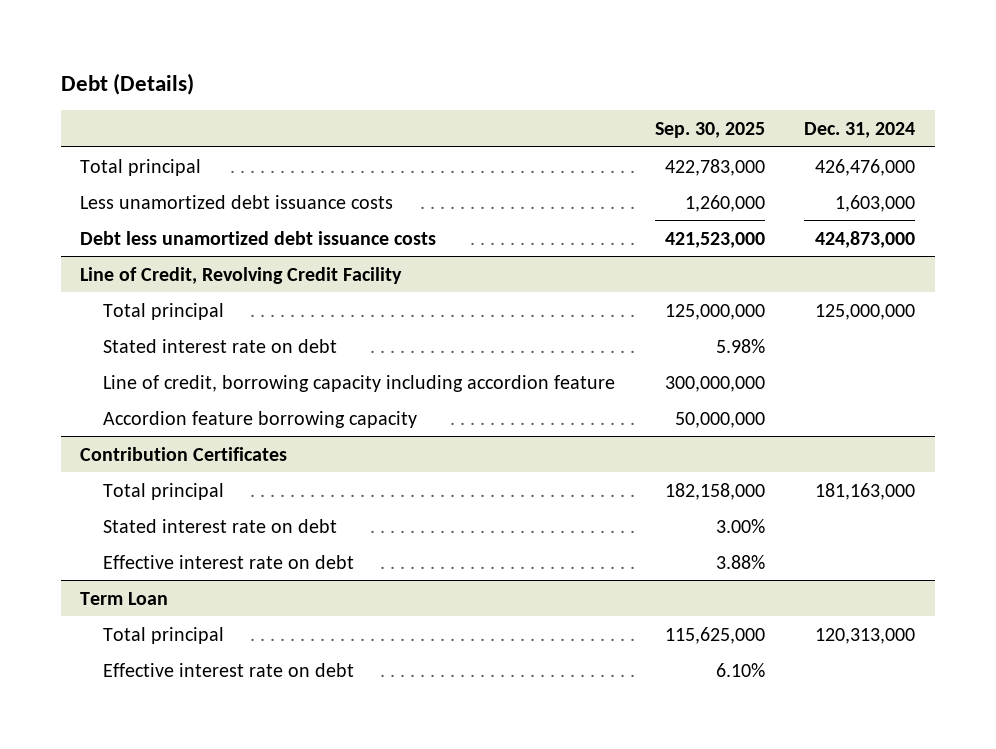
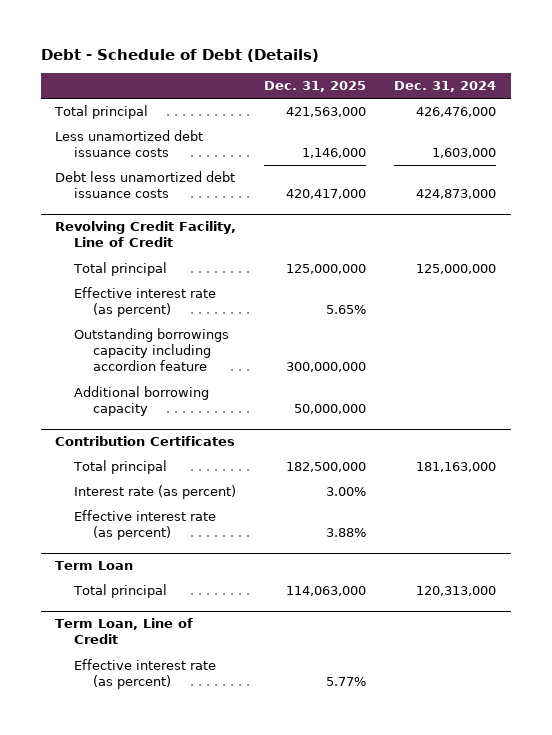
[60,72,194,95] Debt (Details) -> [41,49,320,63] Debt - Schedule of Debt (Details)
[654,121,765,138] Sep. 30, 2025 -> none
none -> [264,81,367,93] Dec. 31, 2025
[80,266,403,284] Line of Credit, Revolving Credit Facility -> [55,221,237,248] Revolving Credit Facility, Line of Credit
[103,338,338,353] Stated interest rate on debt -> none
none -> [73,287,216,318] Effective interest rate (as percent)
[103,374,616,392] Line of credit, borrowing capacity including accordion feature -> [73,328,229,372] Outstanding borrowings capacity including accordion feature
[103,410,418,428] Accordion feature borrowing capacity -> [73,386,209,417] Additional borrowing capacity
[103,518,338,533] Stated interest rate on debt -> [73,485,236,500] Interest rate (as percent)
[103,554,355,569] Effective interest rate on debt -> [73,510,216,541] Effective interest rate (as percent)
[103,662,355,677] Effective interest rate on debt -> none
none -> [55,618,194,645] Term Loan, Line of Credit
none -> [73,659,216,690] Effective interest rate (as percent)

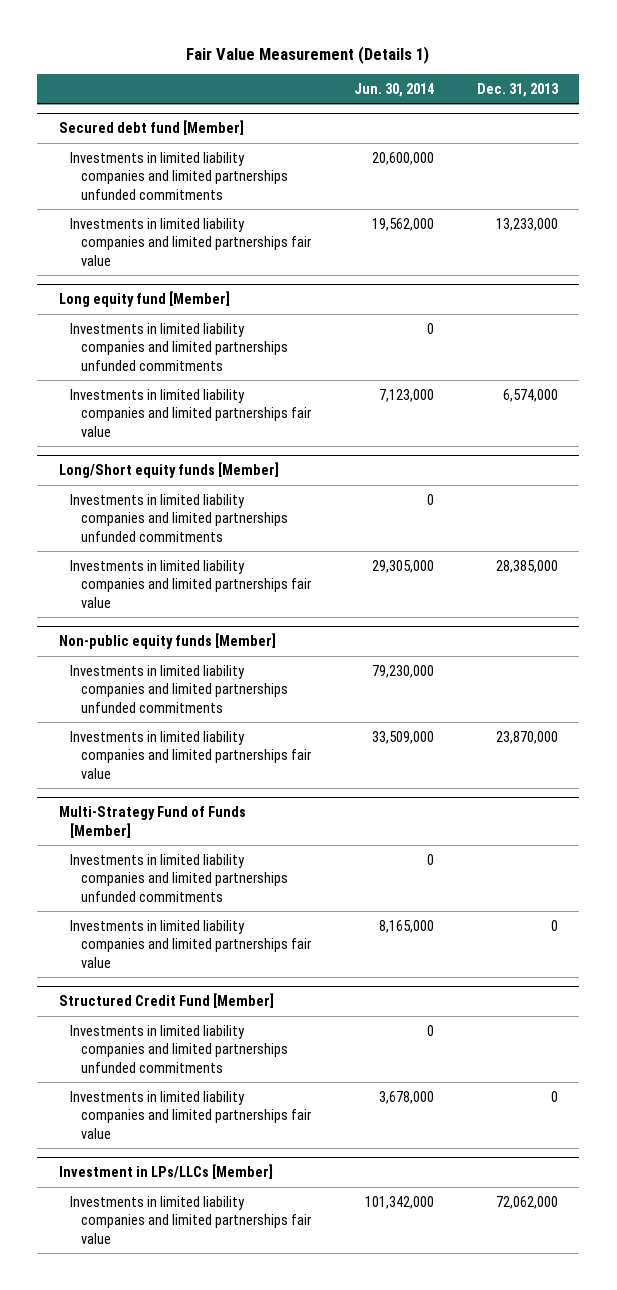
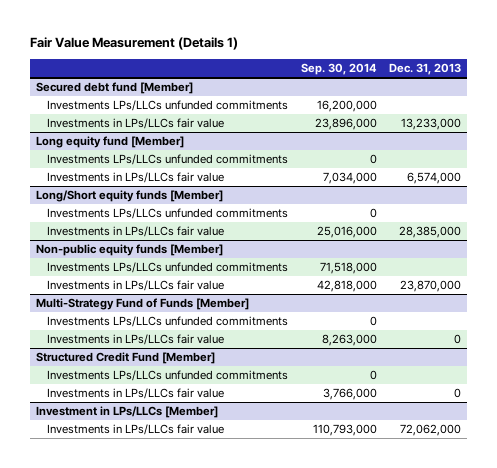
[353,82,434,97] Jun. 30, 2014 -> none
none -> [300,63,377,76] Sep. 30, 2014
[69,151,288,200] Investments in limited liability companies and limited partnerships unfunded commitments -> [46,100,288,112] Investments LPs/LLCs unfunded commitments
[69,217,311,266] Investments in limited liability companies and limited partnerships fair value -> [46,118,224,130] Investments in LPs/LLCs fair value
[69,322,288,371] Investments in limited liability companies and limited partnerships unfunded commitments -> [46,154,288,166] Investments LPs/LLCs unfunded commitments
[69,388,311,437] Investments in limited liability companies and limited partnerships fair value -> [46,172,224,184] Investments in LPs/LLCs fair value
[69,493,288,542] Investments in limited liability companies and limited partnerships unfunded commitments -> [46,208,288,220] Investments LPs/LLCs unfunded commitments
[69,559,311,608] Investments in limited liability companies and limited partnerships fair value -> [46,226,224,238] Investments in LPs/LLCs fair value
[69,664,288,713] Investments in limited liability companies and limited partnerships unfunded commitments -> [46,262,288,274] Investments LPs/LLCs unfunded commitments
[69,730,311,779] Investments in limited liability companies and limited partnerships fair value -> [46,280,224,292] Investments in LPs/LLCs fair value
[69,853,288,902] Investments in limited liability companies and limited partnerships unfunded commitments -> [46,316,288,328] Investments LPs/LLCs unfunded commitments
[69,919,311,968] Investments in limited liability companies and limited partnerships fair value -> [46,334,224,346] Investments in LPs/LLCs fair value
[69,1024,288,1073] Investments in limited liability companies and limited partnerships unfunded commitments -> [46,370,288,382] Investments LPs/LLCs unfunded commitments
[69,1090,311,1139] Investments in limited liability companies and limited partnerships fair value -> [46,388,224,400] Investments in LPs/LLCs fair value
[69,1195,311,1244] Investments in limited liability companies and limited partnerships fair value -> [46,424,224,436] Investments in LPs/LLCs fair value

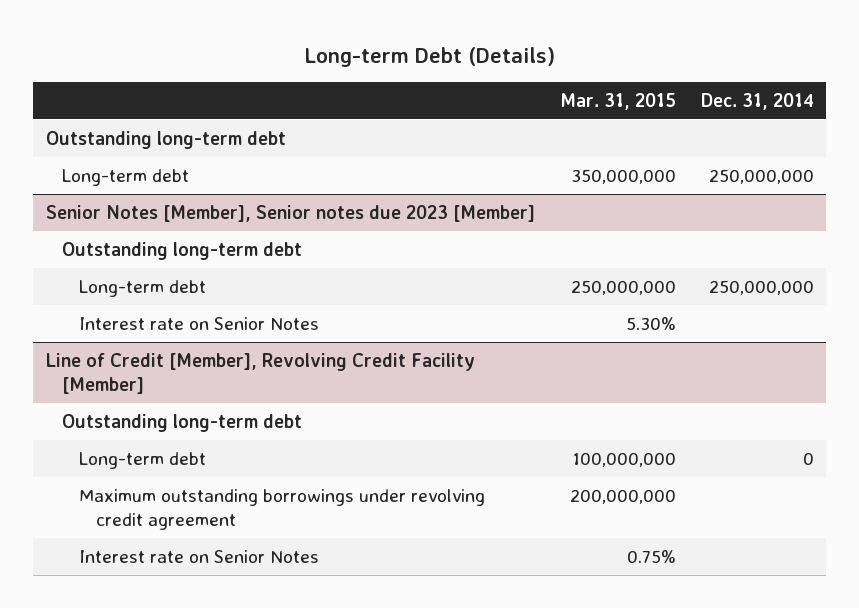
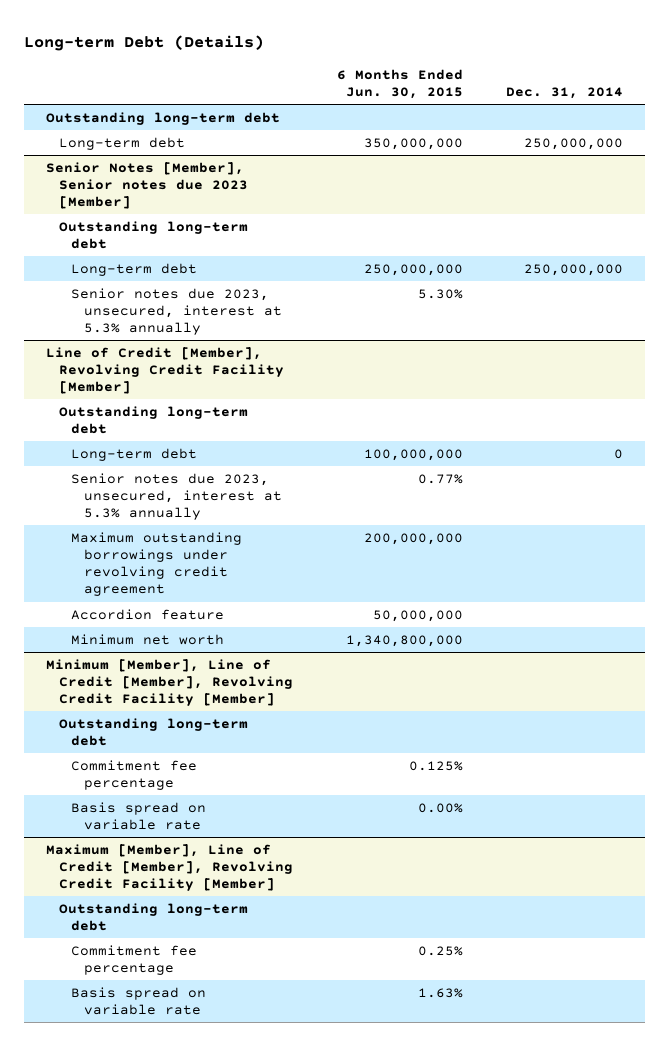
[559,92,676,110] Mar. 31, 2015 -> none
none -> [336,68,463,100] 6 Months Ended Jun. 30, 2015
[79,316,320,330] Interest rate on Senior Notes -> [71,287,282,336] Senior notes due 2023, unsecured, interest at 5.3% annually
none -> [71,472,282,521] Senior notes due 2023, unsecured, interest at 5.3% annually
[79,549,320,563] Interest rate on Senior Notes -> none
none -> [71,608,225,620] Accordion feature
none -> [71,633,225,645] Minimum net worth
none -> [46,658,293,707] Minimum [Member], Line of Credit [Member], Revolving Credit Facility [Member]
none -> [58,717,248,747] Outstanding long-term debt
none -> [71,759,198,791] Commitment fee percentage
none -> [71,801,207,831] Basis spread on variable rate
none -> [46,843,293,892] Maximum [Member], Line of Credit [Member], Revolving Credit Facility [Member]
none -> [58,902,248,932] Outstanding long-term debt
none -> [71,944,198,976] Commitment fee percentage
none -> [71,986,207,1016] Basis spread on variable rate

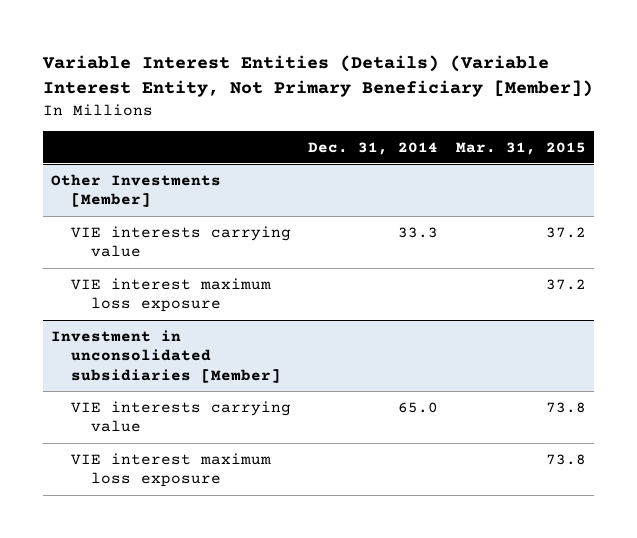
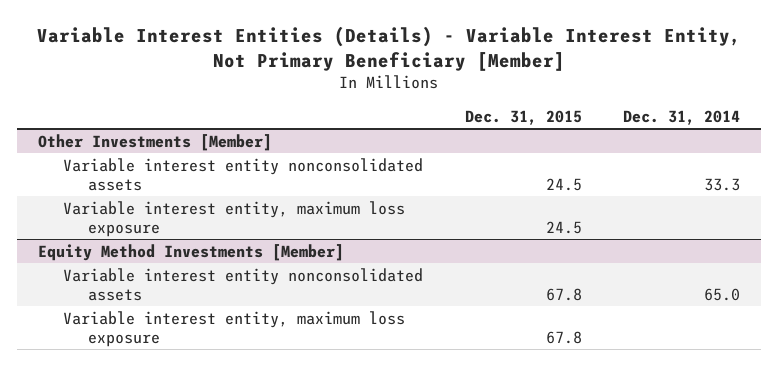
[41,54,593,98] Variable Interest Entities (Details) (Variable Interest Entity, Not Primary Beneficiary [Member]) -> [37,25,742,71] Variable Interest Entities (Details) - Variable Interest Entity, Not Primary Beneficiary [Member]
[455,141,586,155] Mar. 31, 2015 -> none
none -> [464,110,582,126] Dec. 31, 2015
[71,225,292,258] VIE interests carrying value -> [62,157,423,191] Variable interest entity nonconsolidated assets
[71,277,272,313] VIE interest maximum loss exposure -> [62,200,405,237] Variable interest entity, maximum loss exposure
[51,329,282,384] Investment in unconsolidated subsidiaries [Member] -> [37,243,344,261] Equity Method Investments [Member]
[71,400,292,433] VIE interests carrying value -> [62,267,423,301] Variable interest entity nonconsolidated assets
[71,452,272,488] VIE interest maximum loss exposure -> [62,310,405,347] Variable interest entity, maximum loss exposure

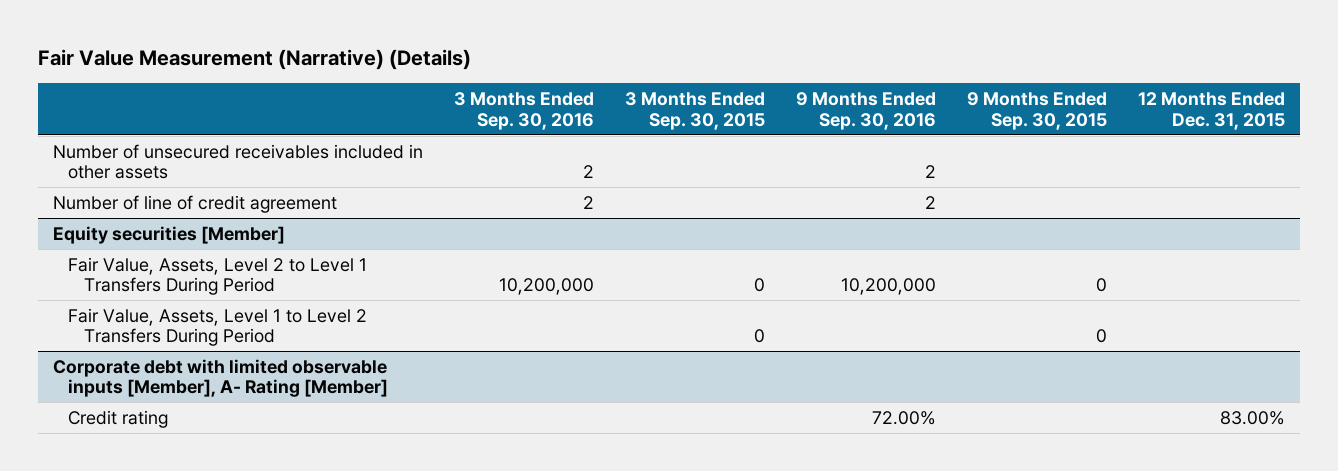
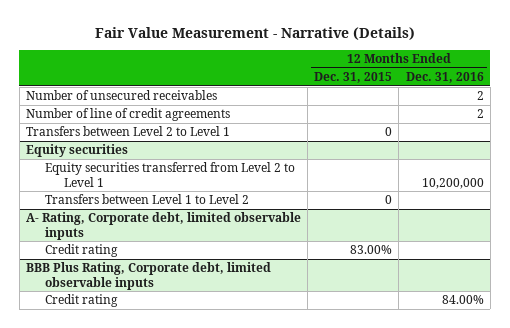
[37,49,471,71] Fair Value Measurement (Narrative) (Details) -> [94,26,415,40] Fair Value Measurement - Narrative (Details)
[454,92,595,130] 3 Months Ended Sep. 30, 2016 -> none
[624,92,765,130] 3 Months Ended Sep. 30, 2015 -> none
[795,92,936,130] 9 Months Ended Sep. 30, 2016 -> none
[966,92,1107,130] 9 Months Ended Sep. 30, 2015 -> none
none -> [405,72,484,84] Dec. 31, 2016
[68,307,368,347] Fair Value, Assets, Level 1 to Level 2 Transfers During Period -> none
[53,143,424,180] Number of unsecured receivables included in other assets -> [25,90,217,101] Number of unsecured receivables
[53,194,338,213] Number of line of credit agreement -> [25,108,230,122] Number of line of credit agreements
none -> [25,126,230,137] Transfers between Level 2 to Level 1
[53,225,286,244] Equity securities [Member] -> [25,144,128,158] Equity securities
[68,256,368,296] Fair Value, Assets, Level 2 to Level 1 Transfers During Period -> [45,162,296,187] Equity securities transferred from Level 2 to Level 1
none -> [45,194,250,205] Transfers between Level 1 to Level 2
[53,358,389,398] Corporate debt with limited observable inputs [Member], A- Rating [Member] -> [25,212,301,240] A- Rating, Corporate debt, limited observable inputs
none -> [25,262,271,290] BBB Plus Rating, Corporate debt, limited observable inputs
none -> [45,294,119,308] Credit rating

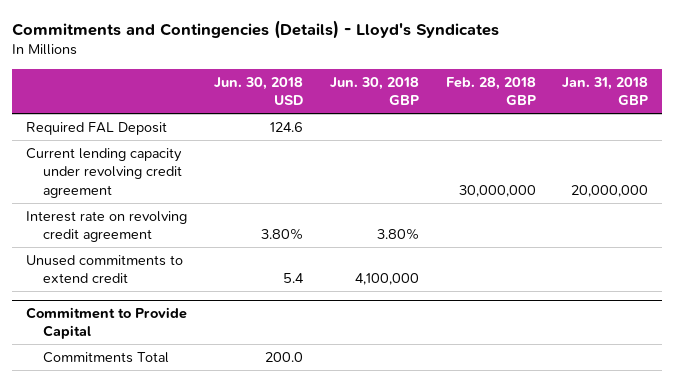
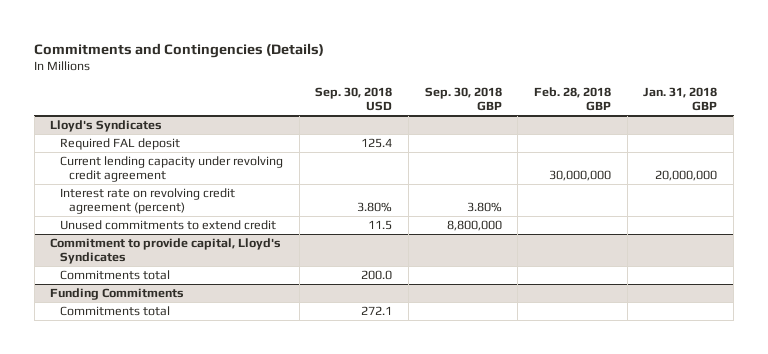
[12,19,500,39] Commitments and Contingencies (Details) - Lloyd's Syndicates -> [34,42,325,58] Commitments and Contingencies (Details)
[213,76,303,106] Jun. 30, 2018 USD -> none
[329,76,419,106] Jun. 30, 2018 GBP -> none
none -> [315,86,393,112] Sep. 30, 2018 USD
none -> [424,86,502,112] Sep. 30, 2018 GBP
none -> [50,120,163,133] Lloyd's Syndicates
[25,121,167,135] Required FAL Deposit -> [59,138,180,151] Required FAL deposit
[25,210,187,243] Interest rate on revolving credit agreement -> [59,188,235,215] Interest rate on revolving credit agreement (percent)
[25,307,187,340] Commitment to Provide Capital -> [50,238,282,265] Commitment to provide capital, Lloyd's Syndicates
[42,351,169,363] Commitments Total -> [59,270,170,281] Commitments total
none -> [50,288,185,301] Funding Commitments
none -> [59,306,170,317] Commitments total

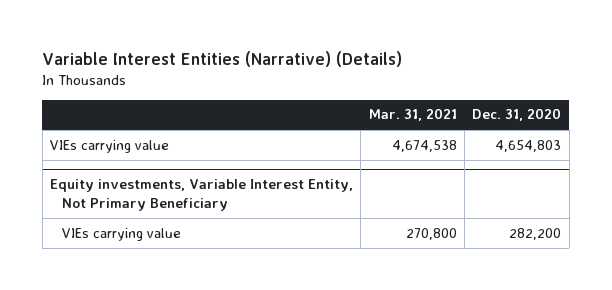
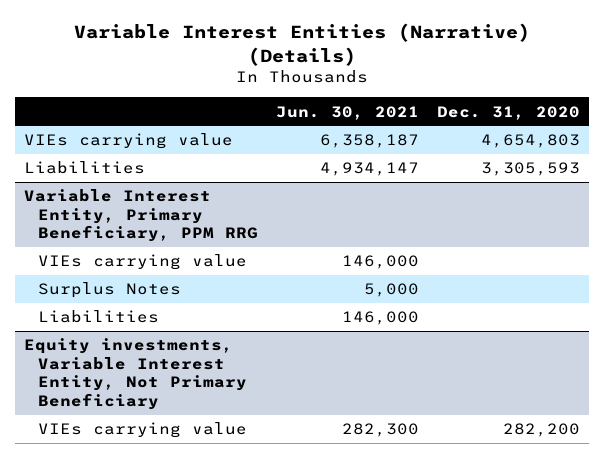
[368,108,457,122] Mar. 31, 2021 -> none
none -> [275,105,419,120] Jun. 30, 2021
none -> [23,161,145,175] Liabilities
none -> [23,189,258,243] Variable Interest Entity, Primary Beneficiary, PPM RRG
none -> [37,254,247,271] VIEs carrying value
none -> [37,282,181,299] Surplus Notes
none -> [37,310,159,324] Liabilities

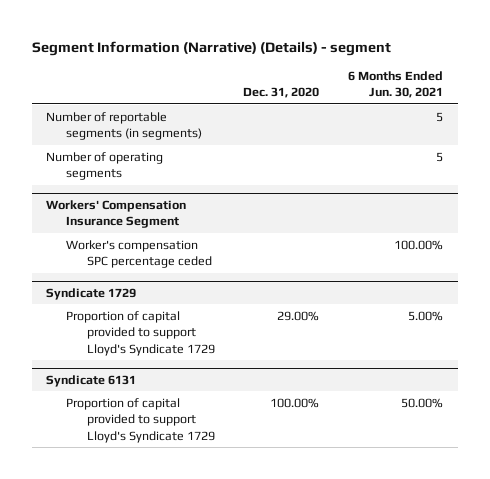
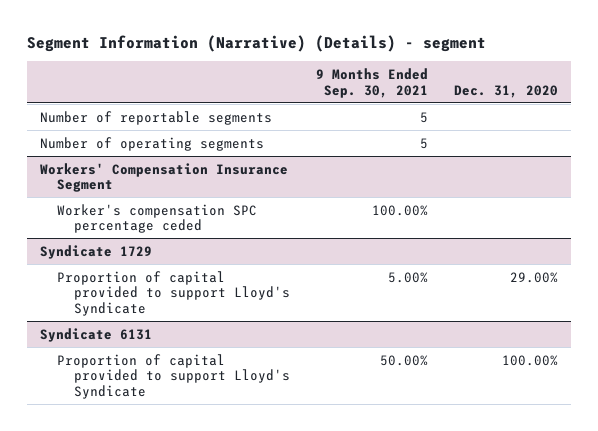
[348,71,444,99] 6 Months Ended Jun. 30, 2021 -> none
none -> [316,67,429,98] 9 Months Ended Sep. 30, 2021
[46,111,203,141] Number of reportable segments (in segments) -> [40,110,273,125] Number of reportable segments
[66,310,215,356] Proportion of capital provided to support Lloyd's Syndicate 1729 -> [56,270,290,317] Proportion of capital provided to support Lloyd's Syndicate
[66,397,215,443] Proportion of capital provided to support Lloyd's Syndicate 1729 -> [56,353,290,400] Proportion of capital provided to support Lloyd's Syndicate

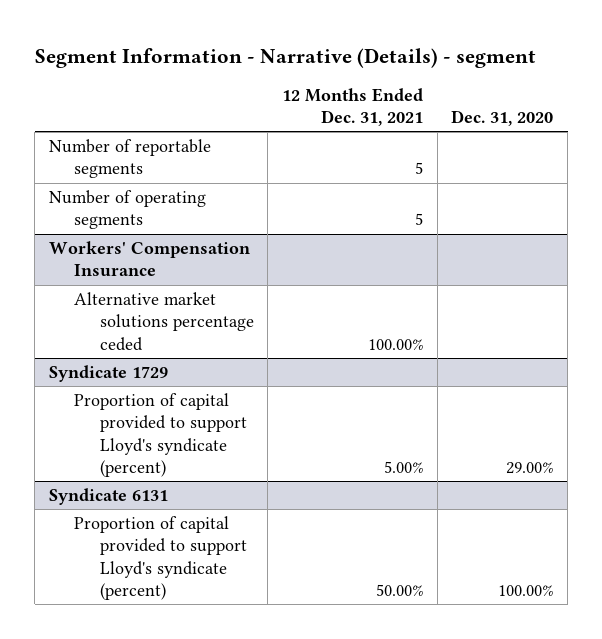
[26,34,486,52] Segment Information (Narrative) (Details) - segment -> [34,47,536,68] Segment Information - Narrative (Details) - segment
[316,67,429,98] 9 Months Ended Sep. 30, 2021 -> none
none -> [282,87,424,126] 12 Months Ended Dec. 31, 2021
[40,162,289,193] Workers' Compensation Insurance Segment -> [48,241,250,277] Workers' Compensation Insurance
[56,203,257,234] Worker's compensation SPC percentage ceded -> [74,292,254,351] Alternative market solutions percentage ceded
[56,270,290,317] Proportion of capital provided to support Lloyd's Syndicate -> [74,393,247,477] Proportion of capital provided to support Lloyd's syndicate (percent)
[56,353,290,400] Proportion of capital provided to support Lloyd's Syndicate -> [74,516,247,600] Proportion of capital provided to support Lloyd's syndicate (percent)

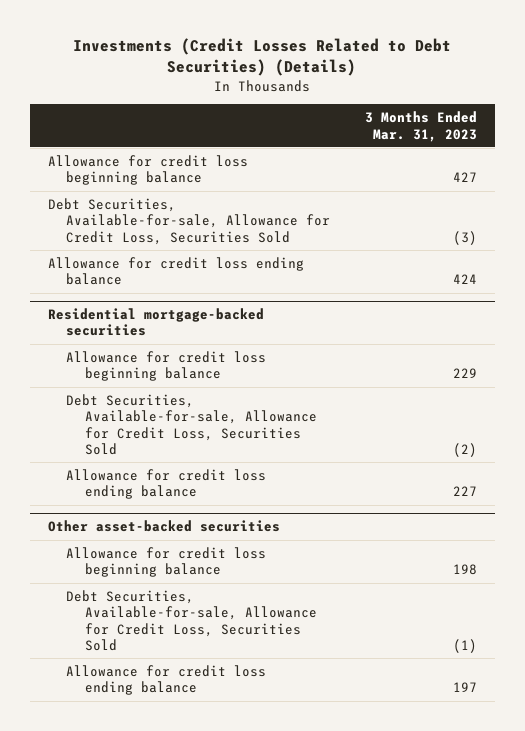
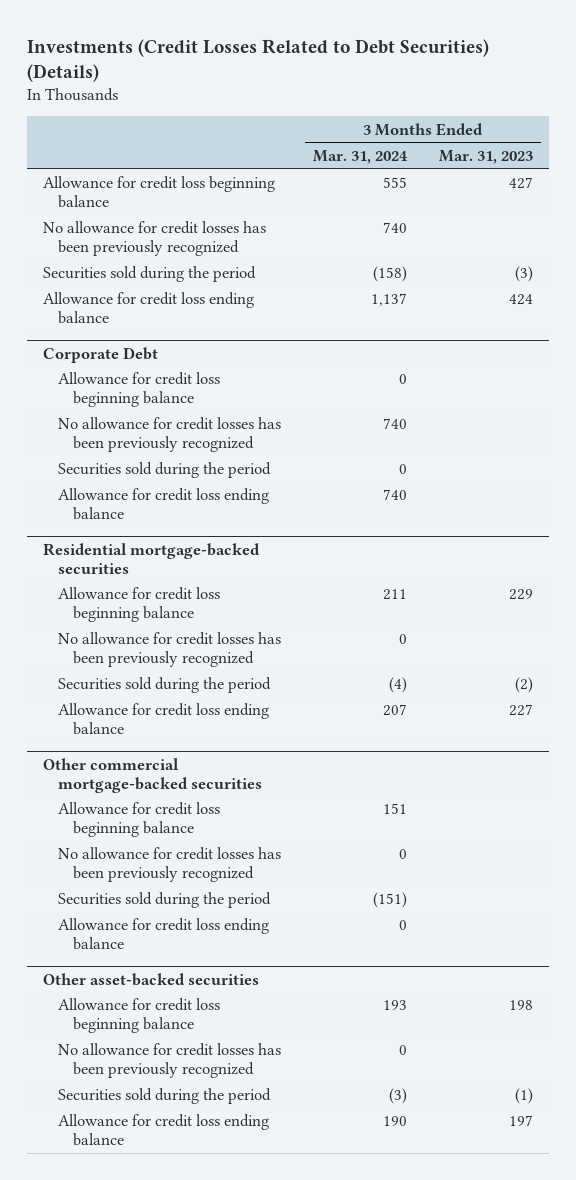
none -> [313,149,409,164] Mar. 31, 2024
none -> [43,221,267,257] No allowance for credit losses has been previously recognized
[47,197,331,245] Debt Securities, Available-for-sale, Allowance for Credit Loss, Securities Sold -> [43,266,257,283] Securities sold during the period
none -> [43,346,159,363] Corporate Debt
none -> [58,372,221,408] Allowance for credit loss beginning balance
none -> [58,417,282,453] No allowance for credit losses has been previously recognized
none -> [58,462,272,479] Securities sold during the period
none -> [58,488,270,521] Allowance for credit loss ending balance
none -> [58,632,282,668] No allowance for credit losses has been previously recognized
[66,393,317,455] Debt Securities, Available-for-sale, Allowance for Credit Loss, Securities Sold -> [58,677,272,694] Securities sold during the period
none -> [43,757,263,793] Other commercial mortgage-backed securities
none -> [58,802,221,838] Allowance for credit loss beginning balance
none -> [58,847,282,883] No allowance for credit losses has been previously recognized
none -> [58,892,272,909] Securities sold during the period
none -> [58,918,270,951] Allowance for credit loss ending balance
none -> [58,1043,282,1079] No allowance for credit losses has been previously recognized
[66,589,317,651] Debt Securities, Available-for-sale, Allowance for Credit Loss, Securities Sold -> [58,1088,272,1105] Securities sold during the period

